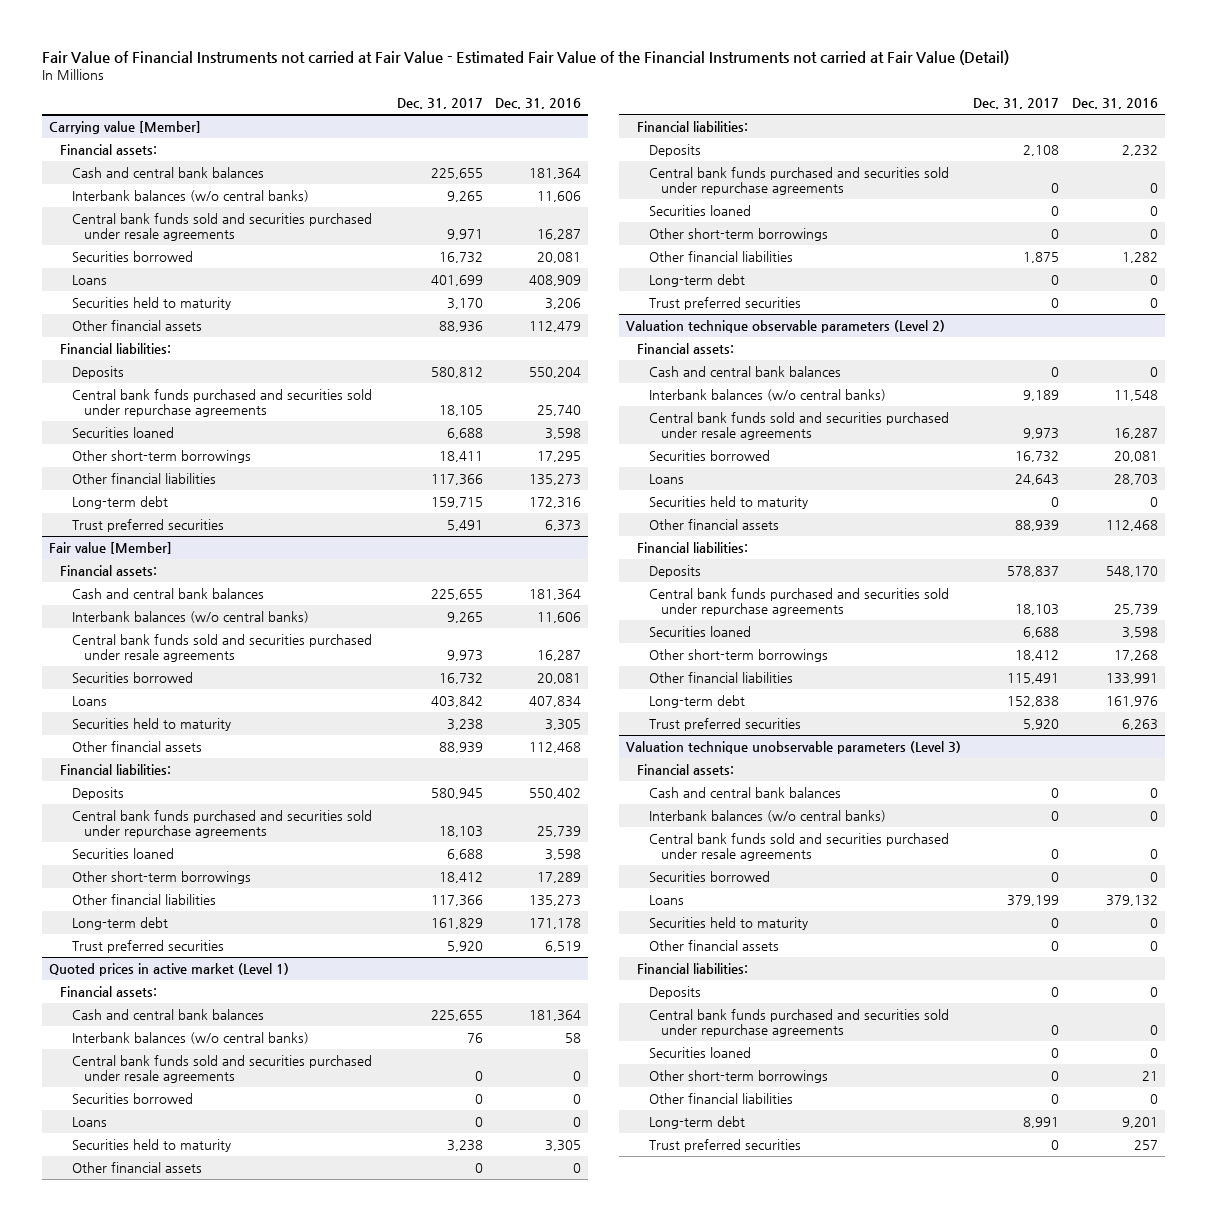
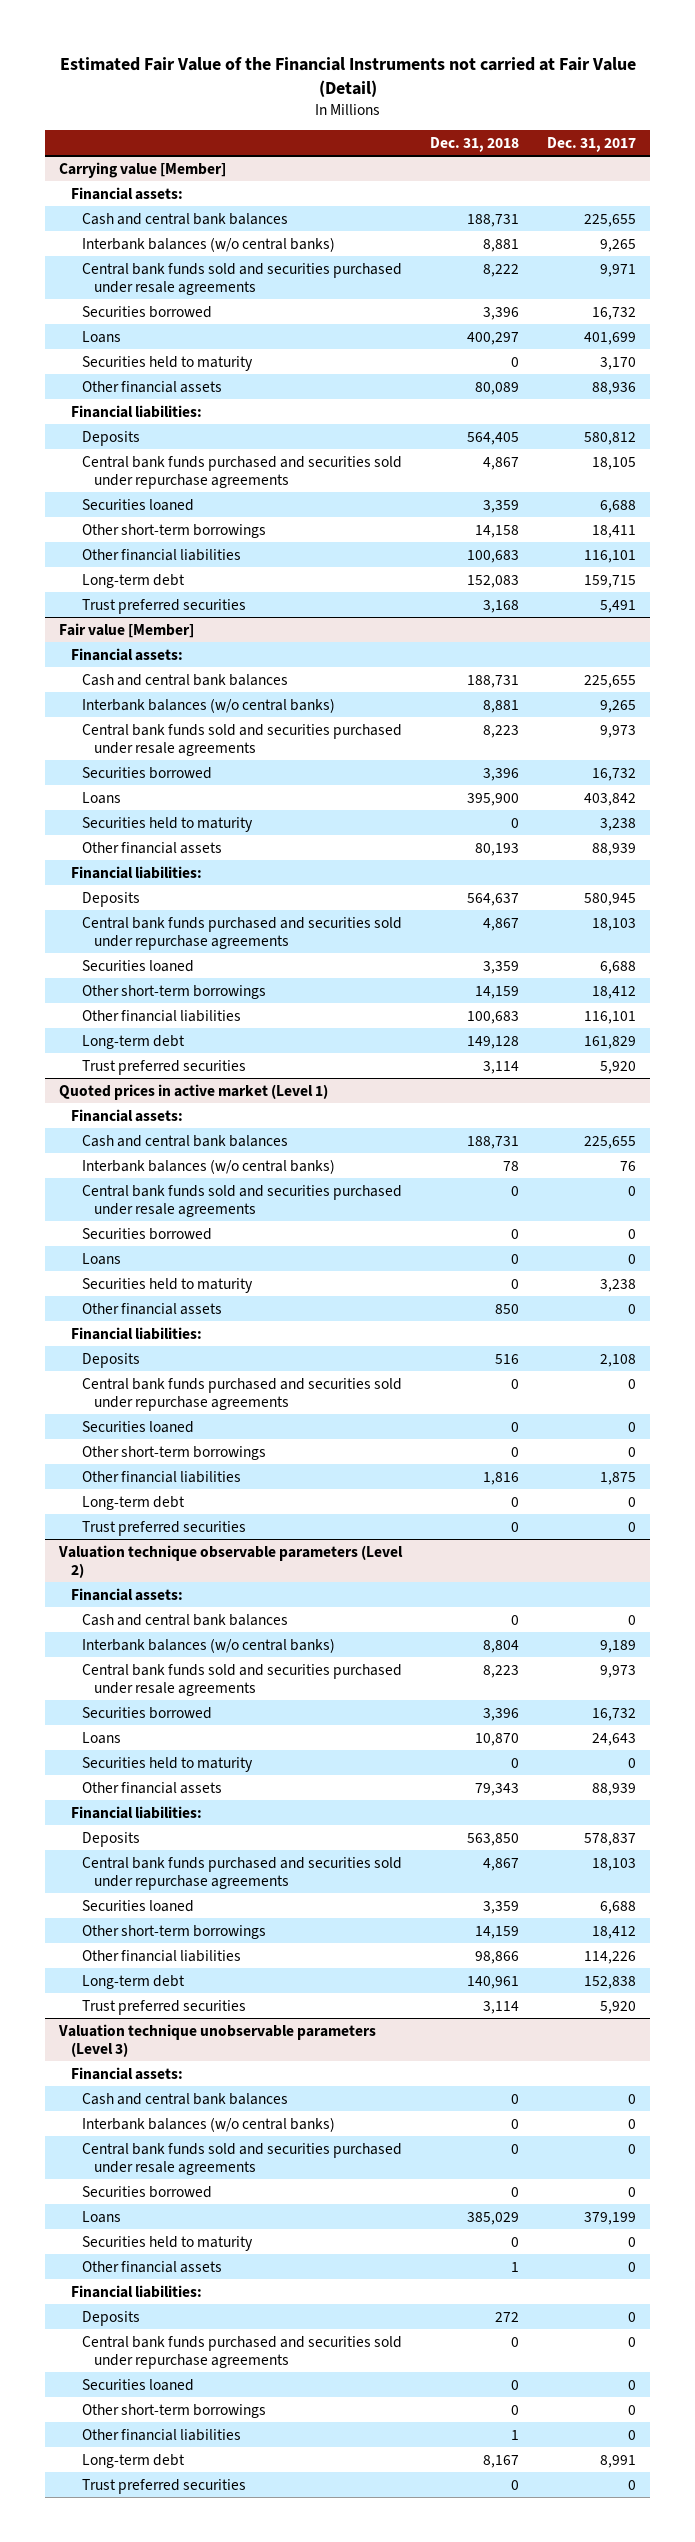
[42,49,1010,65] Fair Value of Financial Instruments not carried at Fair Value - Estimated Fair Value of the Financial Instruments not carried at Fair Value (Detail) -> [59,56,636,97] Estimated Fair Value of the Financial Instruments not carried at Fair Value (Detail)
[495,98,582,110] Dec. 31, 2016 -> none
none -> [430,136,520,152] Dec. 31, 2018
[430,473,483,485] 117,366 -> [584,549,637,563] 116,101
[430,894,483,906] 117,366 -> [584,1010,637,1024] 116,101
[1007,672,1060,684] 115,491 -> [584,1950,637,1964] 114,226

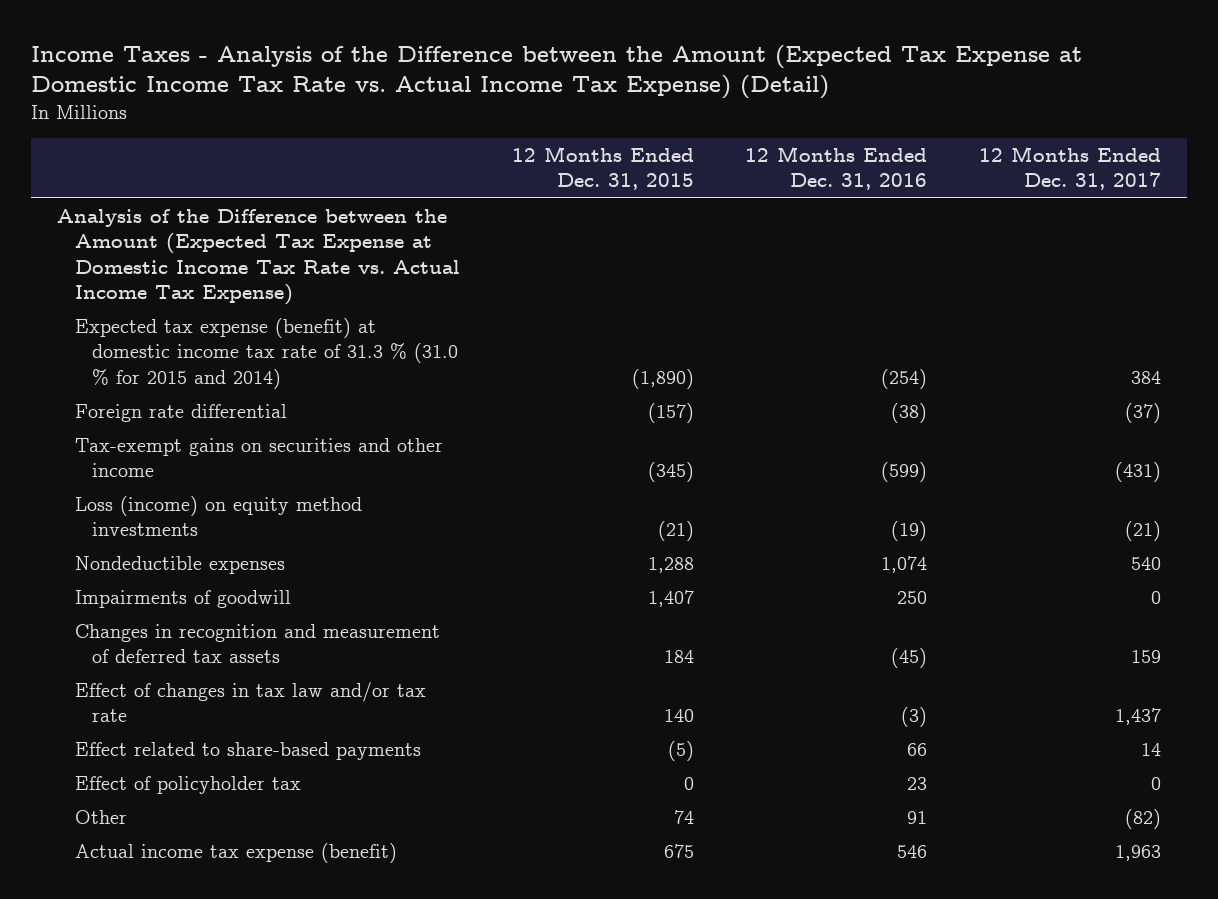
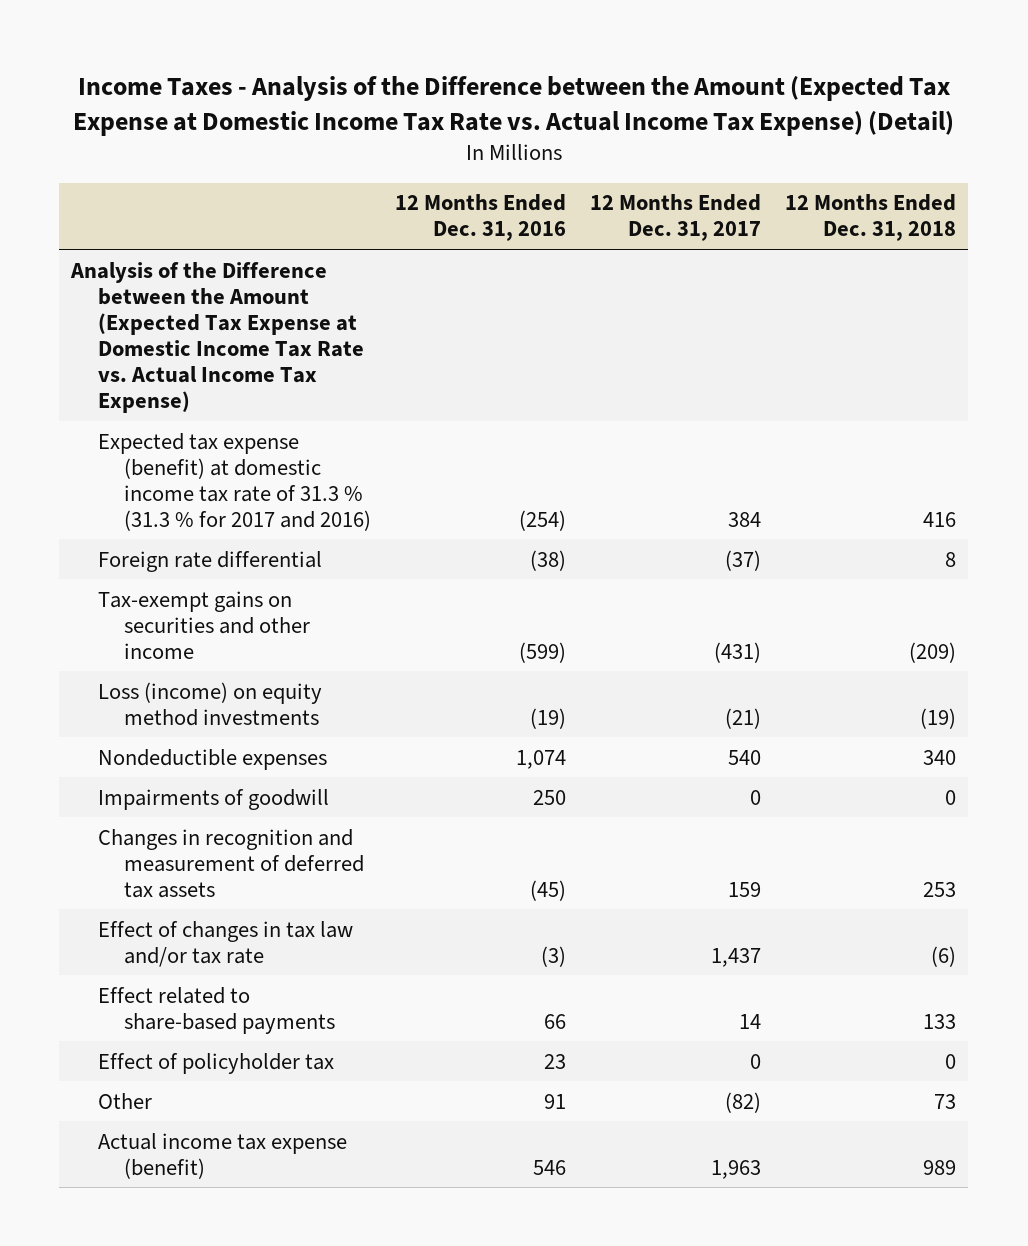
[511,145,694,191] 12 Months Ended Dec. 31, 2015 -> none
none -> [785,194,957,242] 12 Months Ended Dec. 31, 2018
[74,317,459,389] Expected tax expense (benefit) at domestic income tax rate of 31.3 % (31.0 % for 2015 and 2014) -> [97,432,372,531] Expected tax expense (benefit) at domestic income tax rate of 31.3 % (31.3 % for 2017 and 2016)

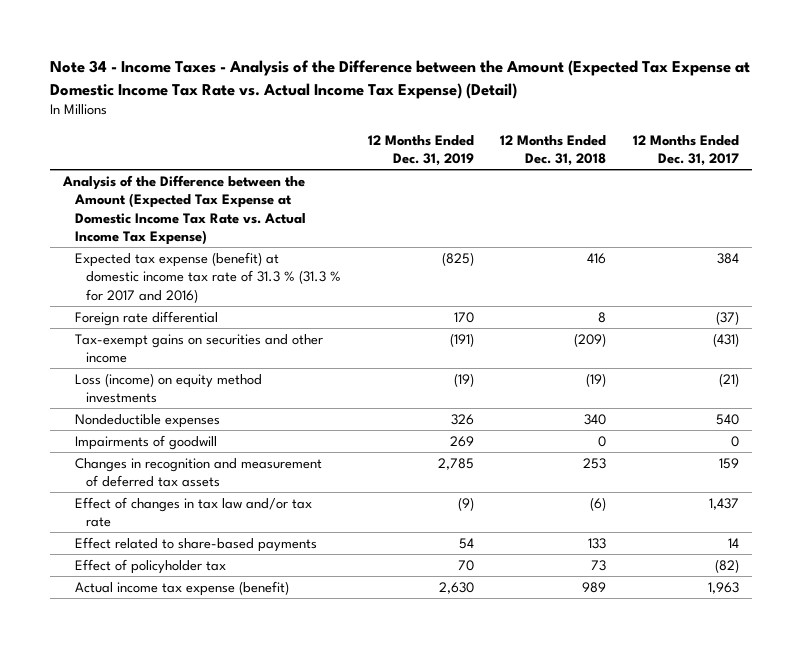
[72,75,954,136] Income Taxes - Analysis of the Difference between the Amount (Expected Tax Expense at Domestic Income Tax Rate vs. Actual Income Tax Expense) (Detail) -> [49,60,750,99] Note 34 - Income Taxes - Analysis of the Difference between the Amount (Expected Tax Expense at Domestic Income Tax Rate vs. Actual Income Tax Expense) (Detail)
[395,194,567,242] 12 Months Ended Dec. 31, 2016 -> none
none -> [367,134,474,166] 12 Months Ended Dec. 31, 2019
[97,1092,152,1109] Other -> none
[750,1053,762,1069] 0 -> [714,558,739,573] (82)
[945,1053,957,1069] 0 -> [591,559,607,571] 73

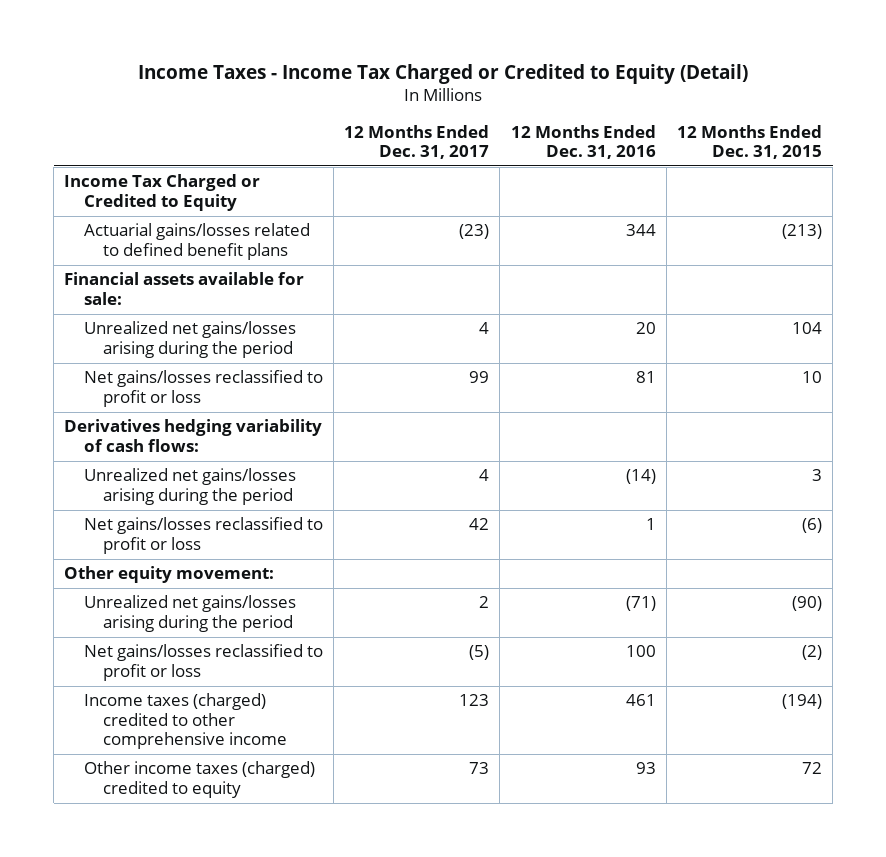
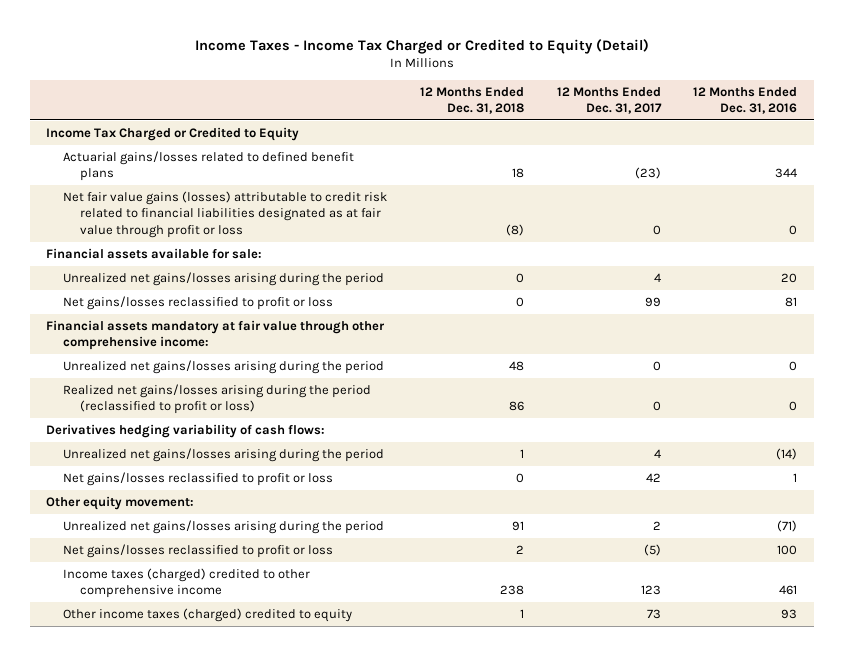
[677,124,823,159] 12 Months Ended Dec. 31, 2015 -> none
none -> [419,86,524,114] 12 Months Ended Dec. 31, 2018
none -> [62,191,387,238] Net fair value gains (losses) attributable to credit risk related to financial liabilities designated as at fair value through profit or loss
none -> [46,320,386,351] Financial assets mandatory at fair value through other comprehensive income:
none -> [62,360,384,375] Unrealized net gains/losses arising during the period
none -> [62,384,371,415] Realized net gains/losses arising during the period (reclassified to profit or loss)

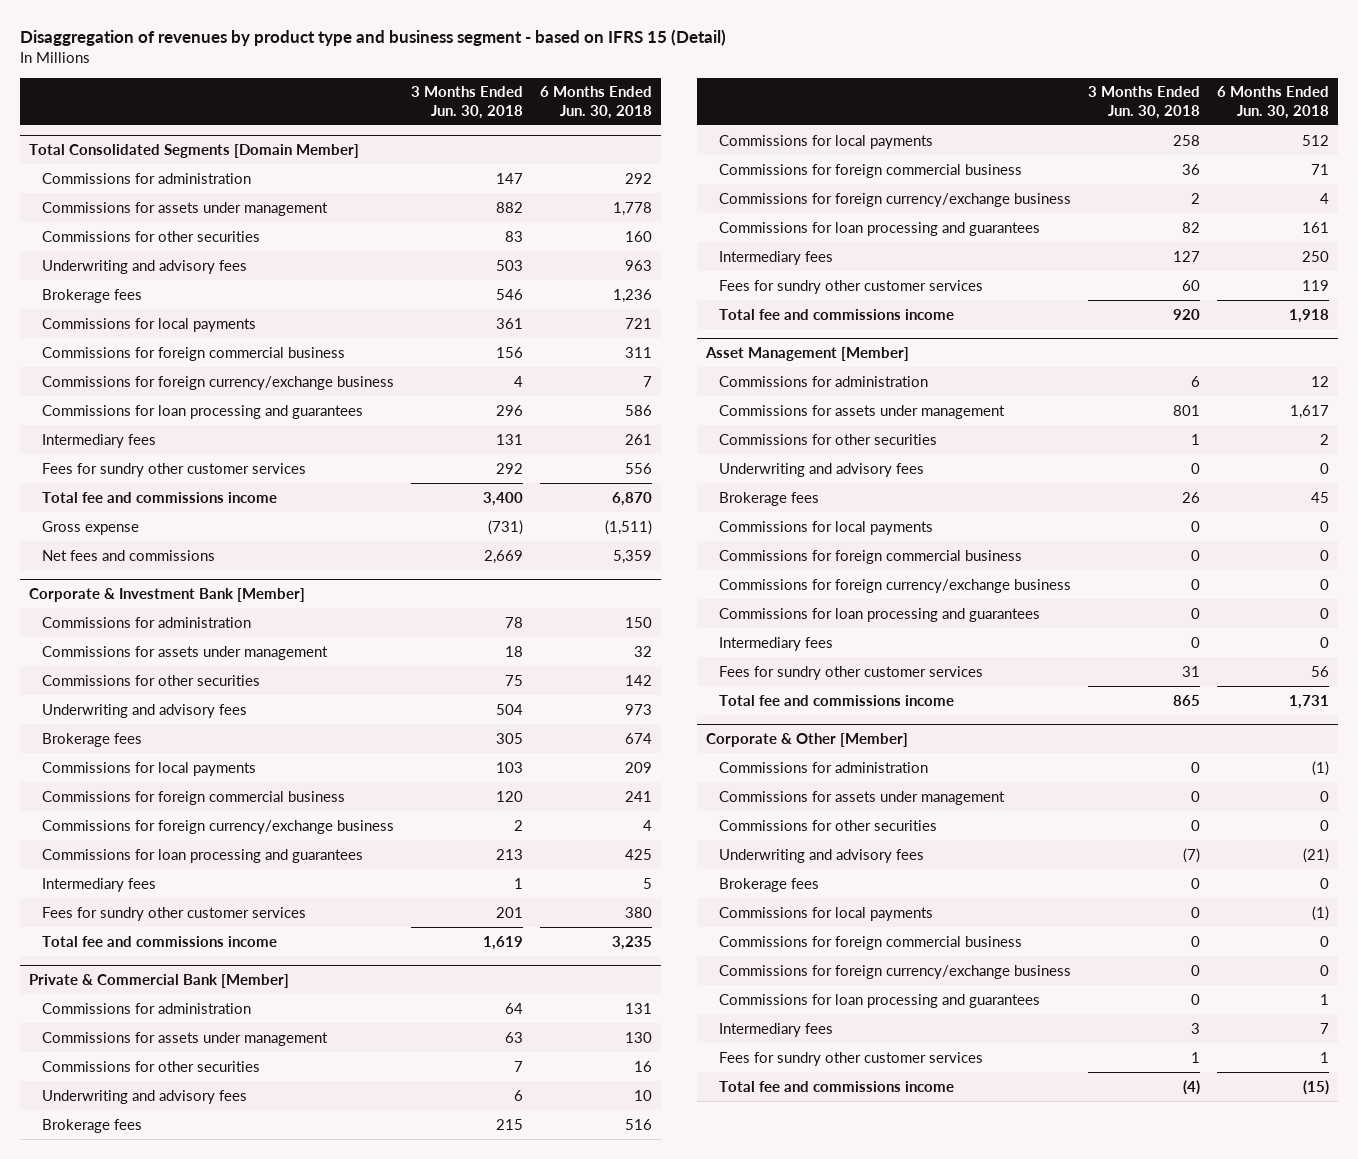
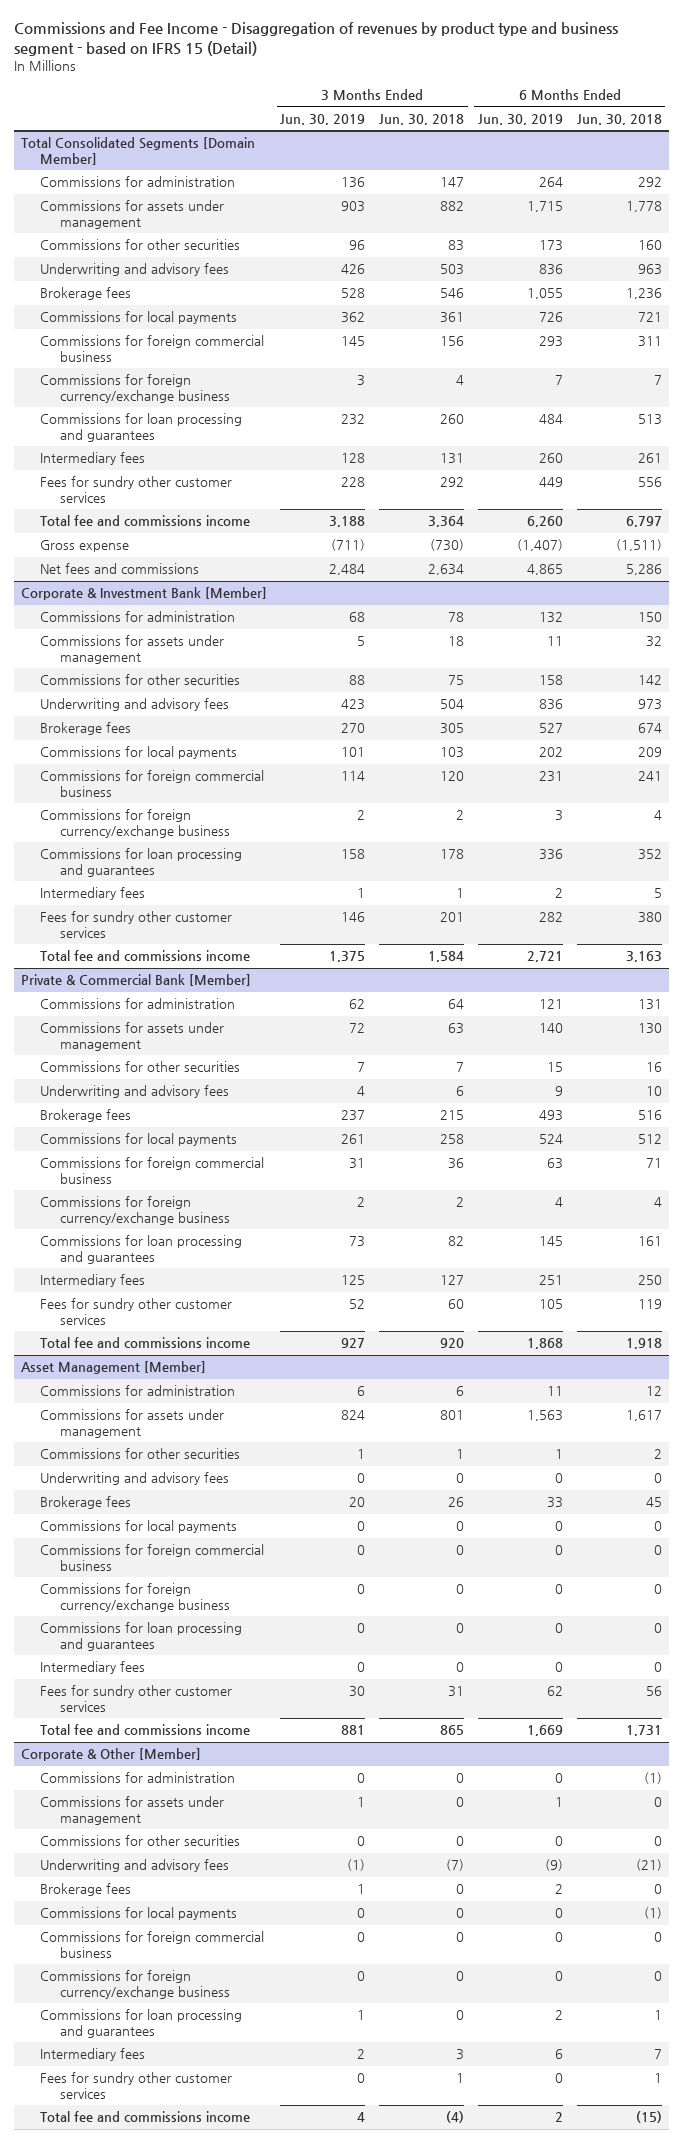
[20,29,727,47] Disaggregation of revenues by product type and business segment - based on IFRS 15 (Detail) -> [13,22,618,57] Commissions and Fee Income - Disaggregation of revenues by product type and business segment - based on IFRS 15 (Detail)
none -> [280,113,366,125] Jun. 30, 2019
none -> [477,113,563,125] Jun. 30, 2019
[496,404,524,416] 296 -> [440,414,465,425] 260
[625,404,653,416] 586 -> [637,414,662,426] 513
[483,491,524,506] 3,400 -> [428,516,465,528] 3,364
[612,491,653,506] 6,870 -> [625,516,662,528] 6,797
[488,519,524,535] (731) -> [430,539,465,552] (730)
[484,549,524,564] 2,669 -> [428,564,465,576] 2,634
[613,549,653,564] 5,359 -> [625,564,662,576] 5,286
[496,848,524,860] 213 -> [440,849,465,860] 178
[625,848,653,860] 425 -> [637,849,662,861] 352
[483,935,524,950] 1,619 -> [428,951,465,963] 1,584
[612,935,653,950] 3,235 -> [625,951,662,963] 3,163

